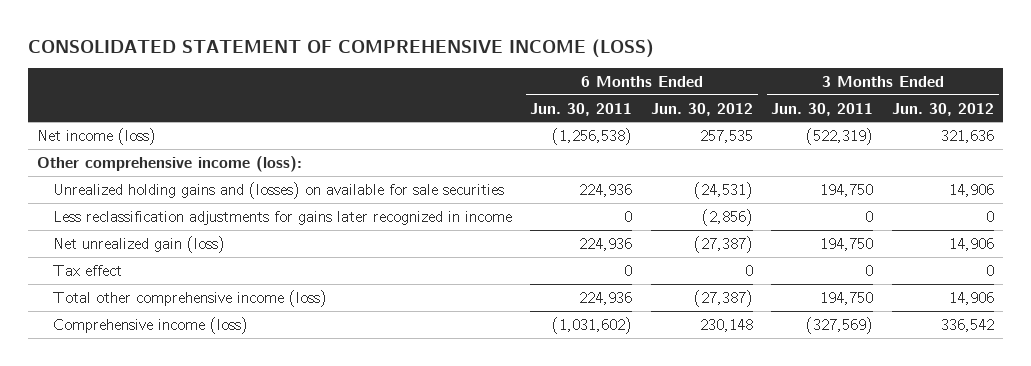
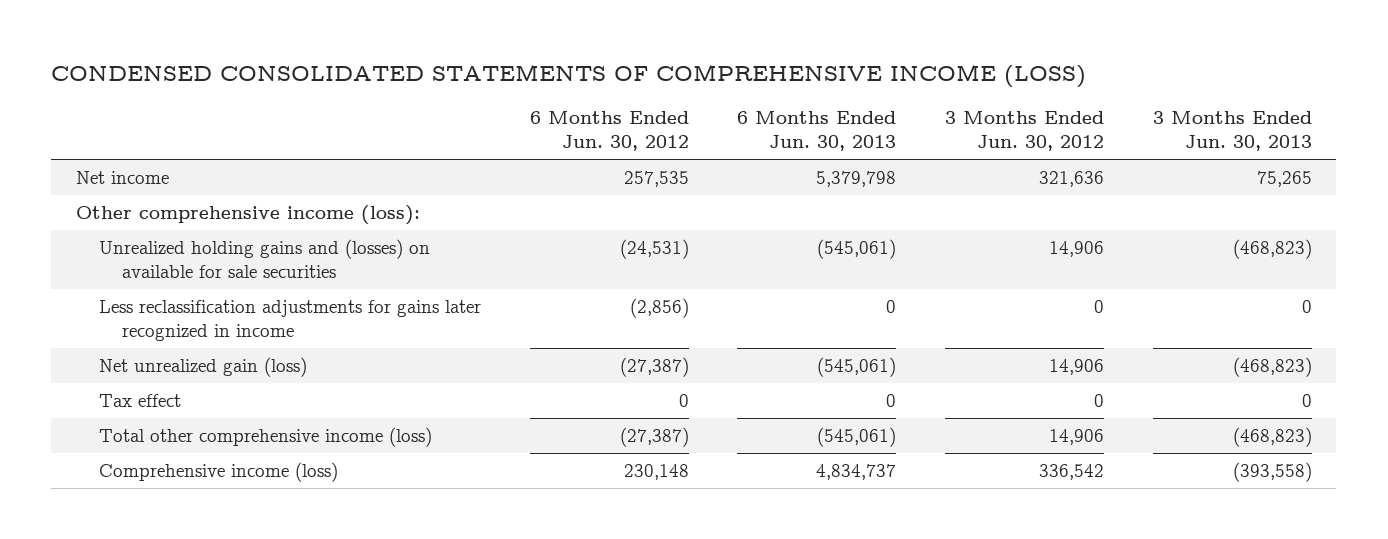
[27,38,654,58] CONSOLIDATED STATEMENT OF COMPREHENSIVE INCOME (LOSS) -> [51,63,1087,88] CONDENSED CONSOLIDATED STATEMENTS OF COMPREHENSIVE INCOME (LOSS)
[530,102,633,116] Jun. 30, 2011 -> none
[771,102,874,116] Jun. 30, 2011 -> none
none -> [737,110,897,152] 6 Months Ended Jun. 30, 2013
none -> [1152,110,1312,152] 3 Months Ended Jun. 30, 2013
[37,127,157,145] Net income (loss) -> [75,171,169,185] Net income

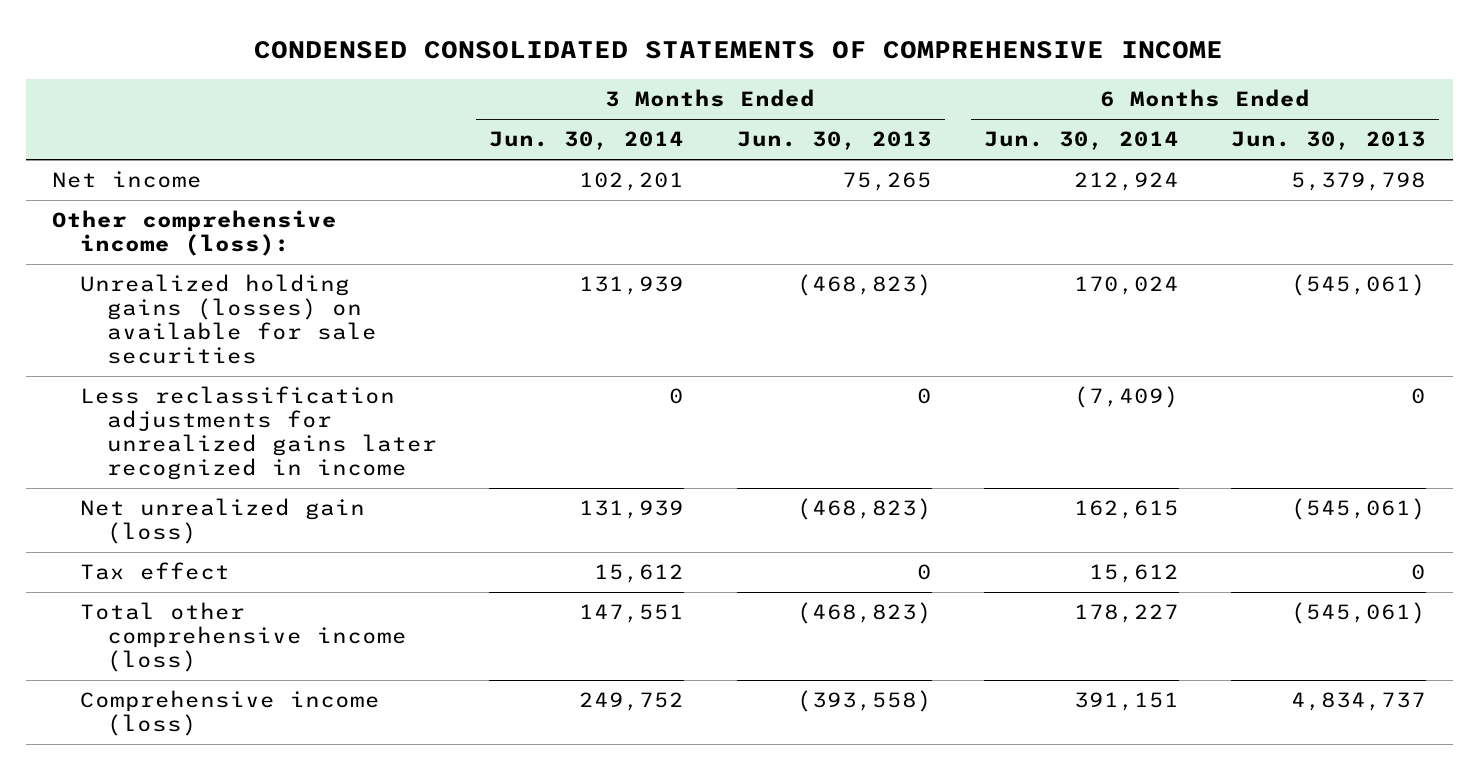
[51,63,1087,88] CONDENSED CONSOLIDATED STATEMENTS OF COMPREHENSIVE INCOME (LOSS) -> [254,41,1224,60] CONDENSED CONSOLIDATED STATEMENTS OF COMPREHENSIVE INCOME
[529,110,689,152] 6 Months Ended Jun. 30, 2012 -> none
[945,110,1105,152] 3 Months Ended Jun. 30, 2012 -> none
none -> [489,131,685,151] Jun. 30, 2014
none -> [983,131,1179,151] Jun. 30, 2014
[99,239,431,279] Unrealized holding gains and (losses) on available for sale securities -> [79,274,377,364] Unrealized holding gains (losses) on available for sale securities
[99,300,482,342] Less reclassification adjustments for gains later recognized in income -> [79,386,437,480] Less reclassification adjustments for unrealized gains later recognized in income

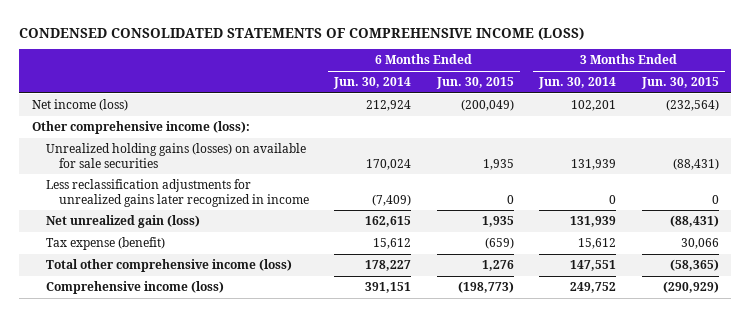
[254,41,1224,60] CONDENSED CONSOLIDATED STATEMENTS OF COMPREHENSIVE INCOME -> [19,26,585,40] CONDENSED CONSOLIDATED STATEMENTS OF COMPREHENSIVE INCOME (LOSS)
[736,131,932,151] Jun. 30, 2013 -> none
[1231,131,1427,151] Jun. 30, 2013 -> none
none -> [435,77,514,90] Jun. 30, 2015
none -> [640,77,719,90] Jun. 30, 2015
[52,171,203,189] Net income -> [31,99,128,112] Net income (loss)
[79,562,230,581] Tax effect -> [45,237,165,251] Tax expense (benefit)

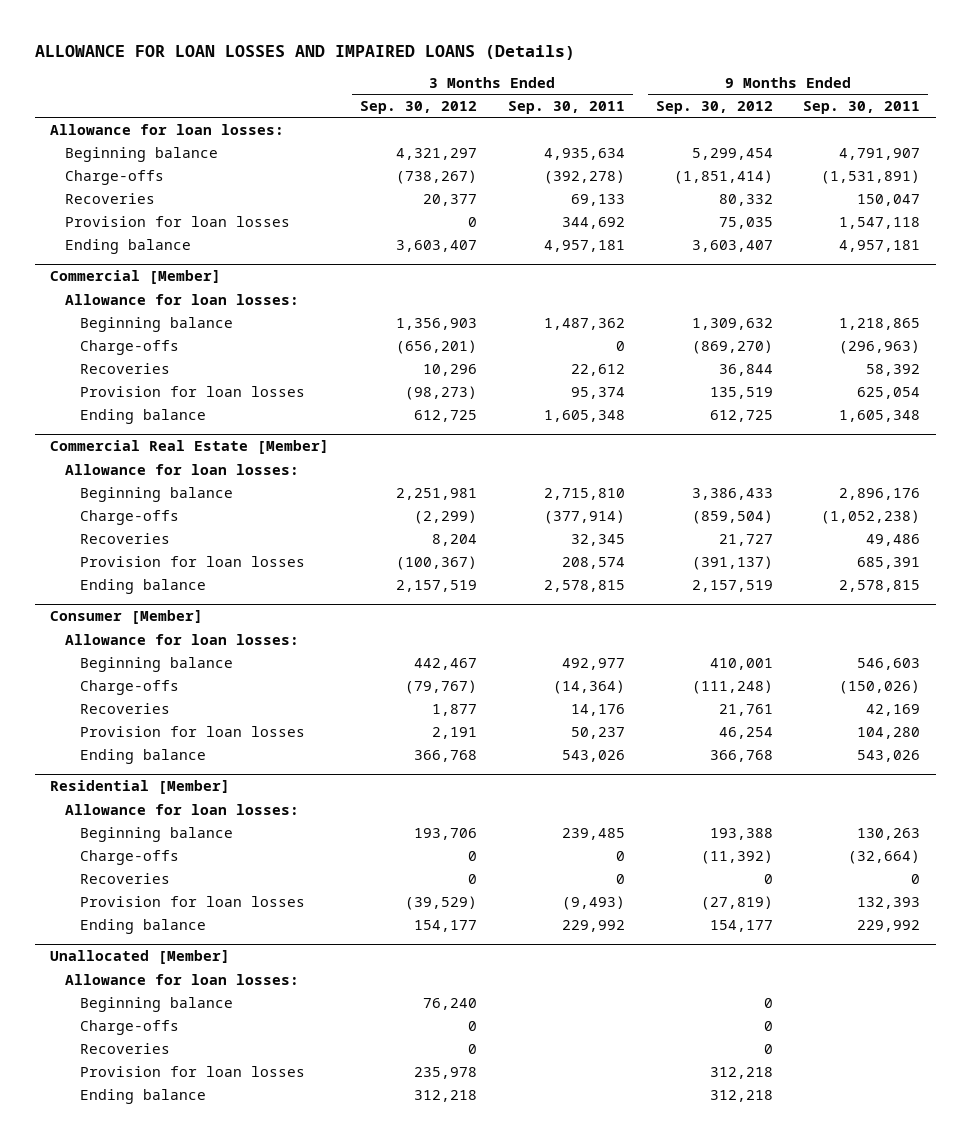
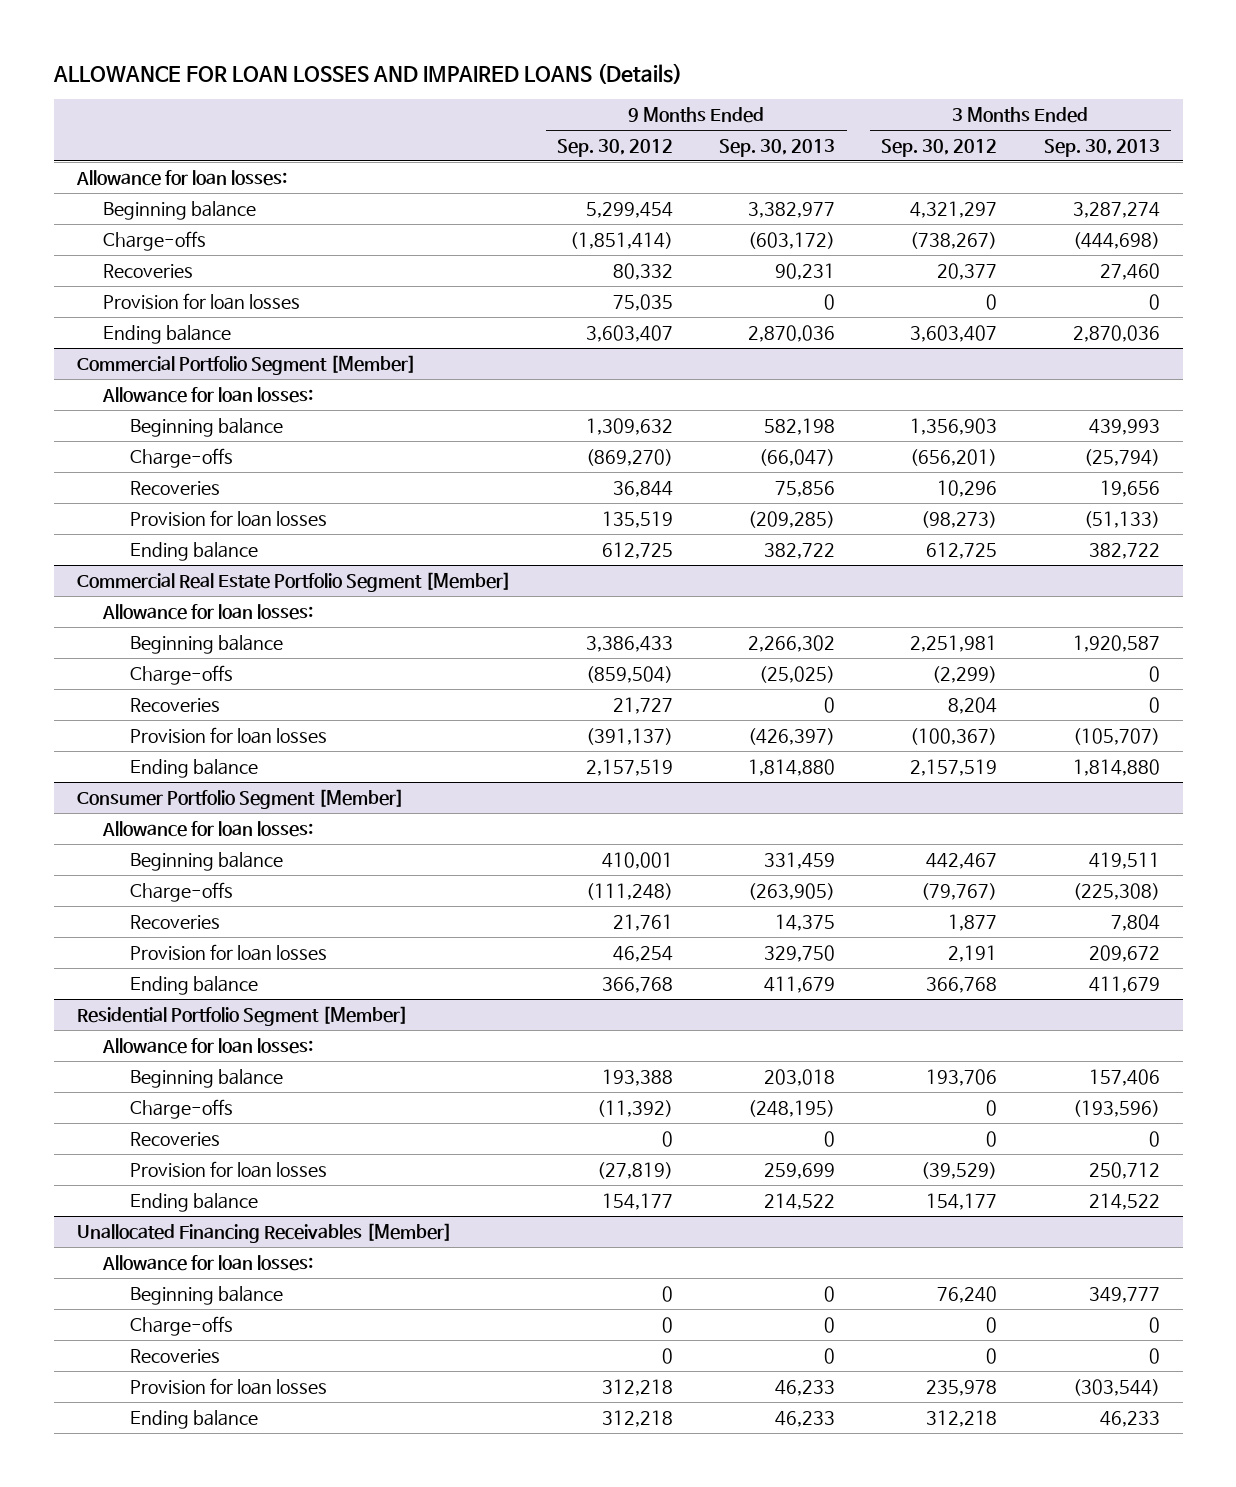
[507,100,625,114] Sep. 30, 2011 -> none
[803,100,921,114] Sep. 30, 2011 -> none
none -> [719,138,836,157] Sep. 30, 2013
none -> [1043,138,1160,157] Sep. 30, 2013
[50,270,222,285] Commercial [Member] -> [76,354,416,375] Commercial Portfolio Segment [Member]
[50,440,330,455] Commercial Real Estate [Member] -> [76,571,511,592] Commercial Real Estate Portfolio Segment [Member]
[50,610,204,625] Consumer [Member] -> [76,788,404,809] Consumer Portfolio Segment [Member]
[50,780,231,795] Residential [Member] -> [76,1005,408,1026] Residential Portfolio Segment [Member]
[50,950,231,965] Unallocated [Member] -> [76,1222,452,1243] Unallocated Financing Receivables [Member]

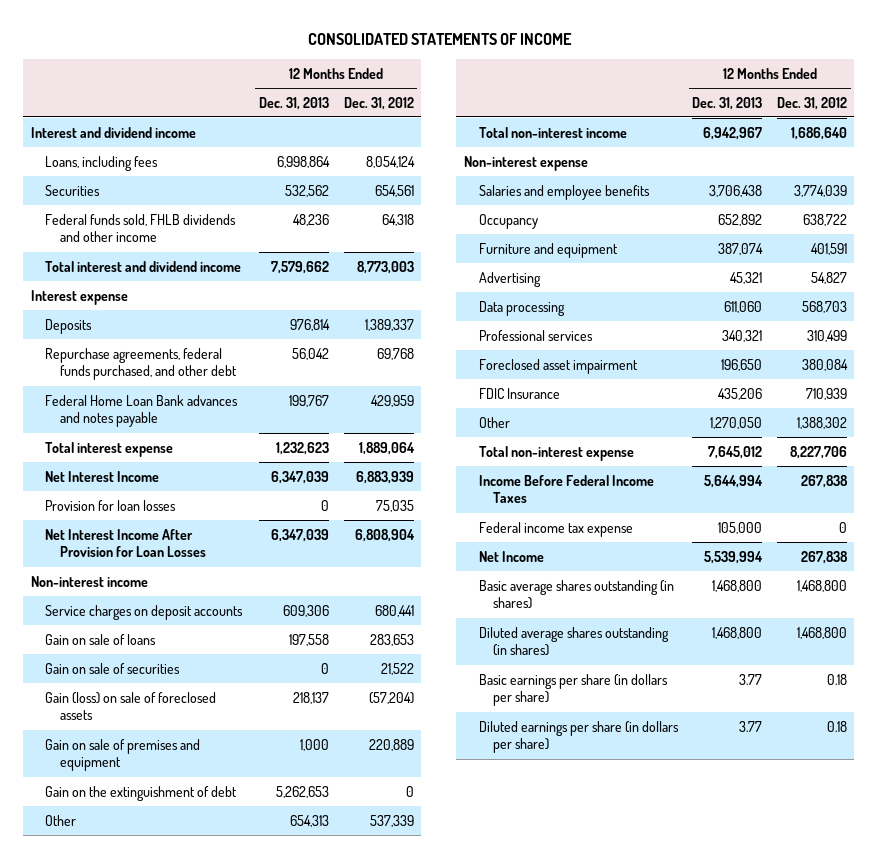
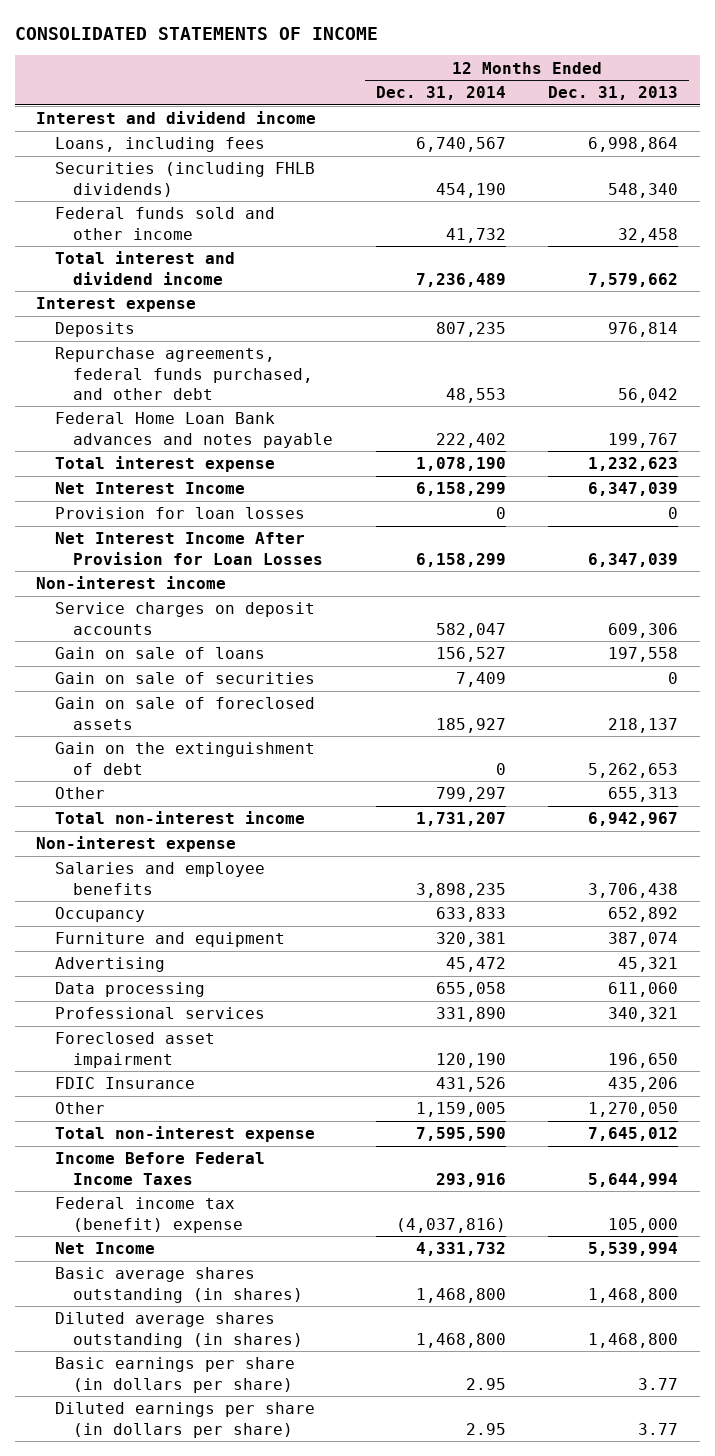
[343,96,414,110] Dec. 31, 2012 -> none
none -> [375,86,506,101] Dec. 31, 2014
[45,184,101,196] Securities -> [54,162,315,197] Securities (including FHLB dividends)
[285,184,330,197] 532,562 -> [608,182,679,198] 548,340
[45,213,237,243] Federal funds sold, FHLB dividends and other income -> [54,207,275,240] Federal funds sold and other income
[293,213,330,226] 48,236 -> [618,227,679,243] 32,458
[45,738,201,772] Gain on sale of premises and equipment -> none
[45,691,217,721] Gain (loss) on sale of foreclosed assets -> [54,697,315,730] Gain on sale of foreclosed assets
[290,814,330,827] 654,313 -> [608,787,679,803] 655,313
[478,521,633,537] Federal income tax expense -> [54,1197,244,1233] Federal income tax (benefit) expense

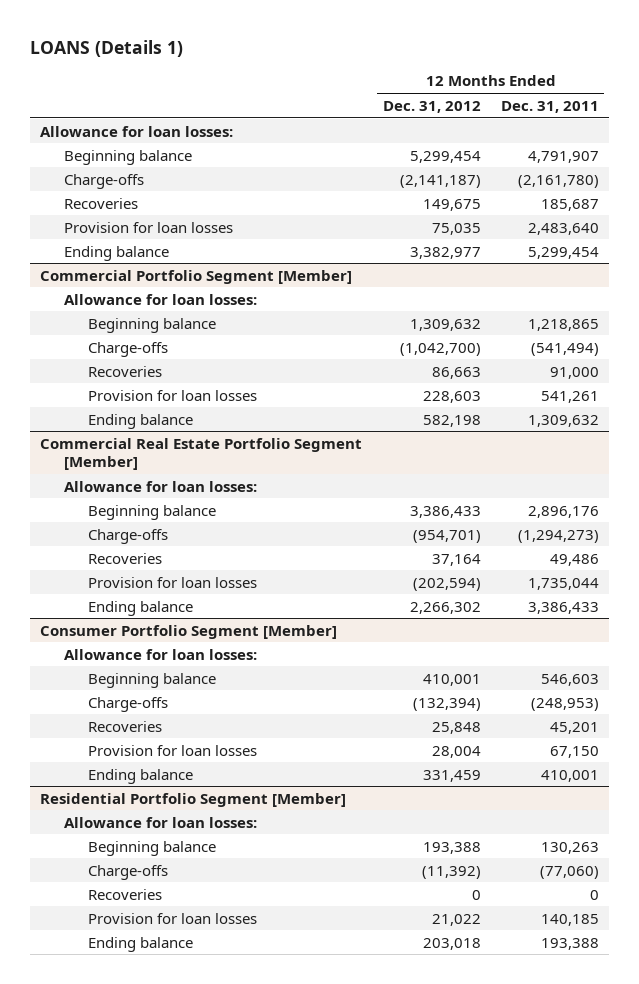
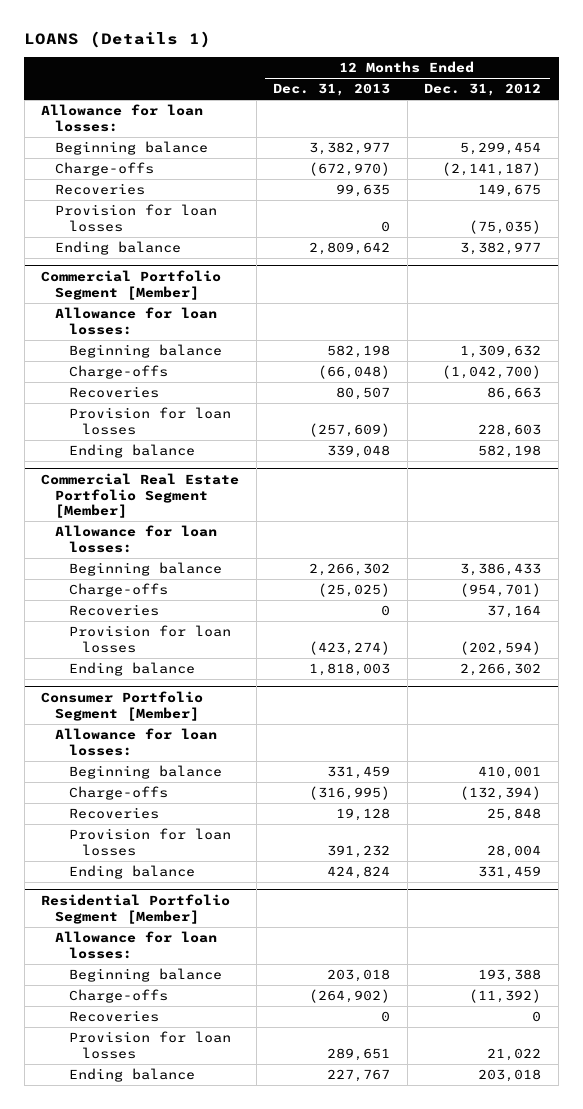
[500,100,599,113] Dec. 31, 2011 -> none
none -> [273,83,391,97] Dec. 31, 2013
[431,222,481,235] 75,035 -> [469,219,542,234] (75,035)

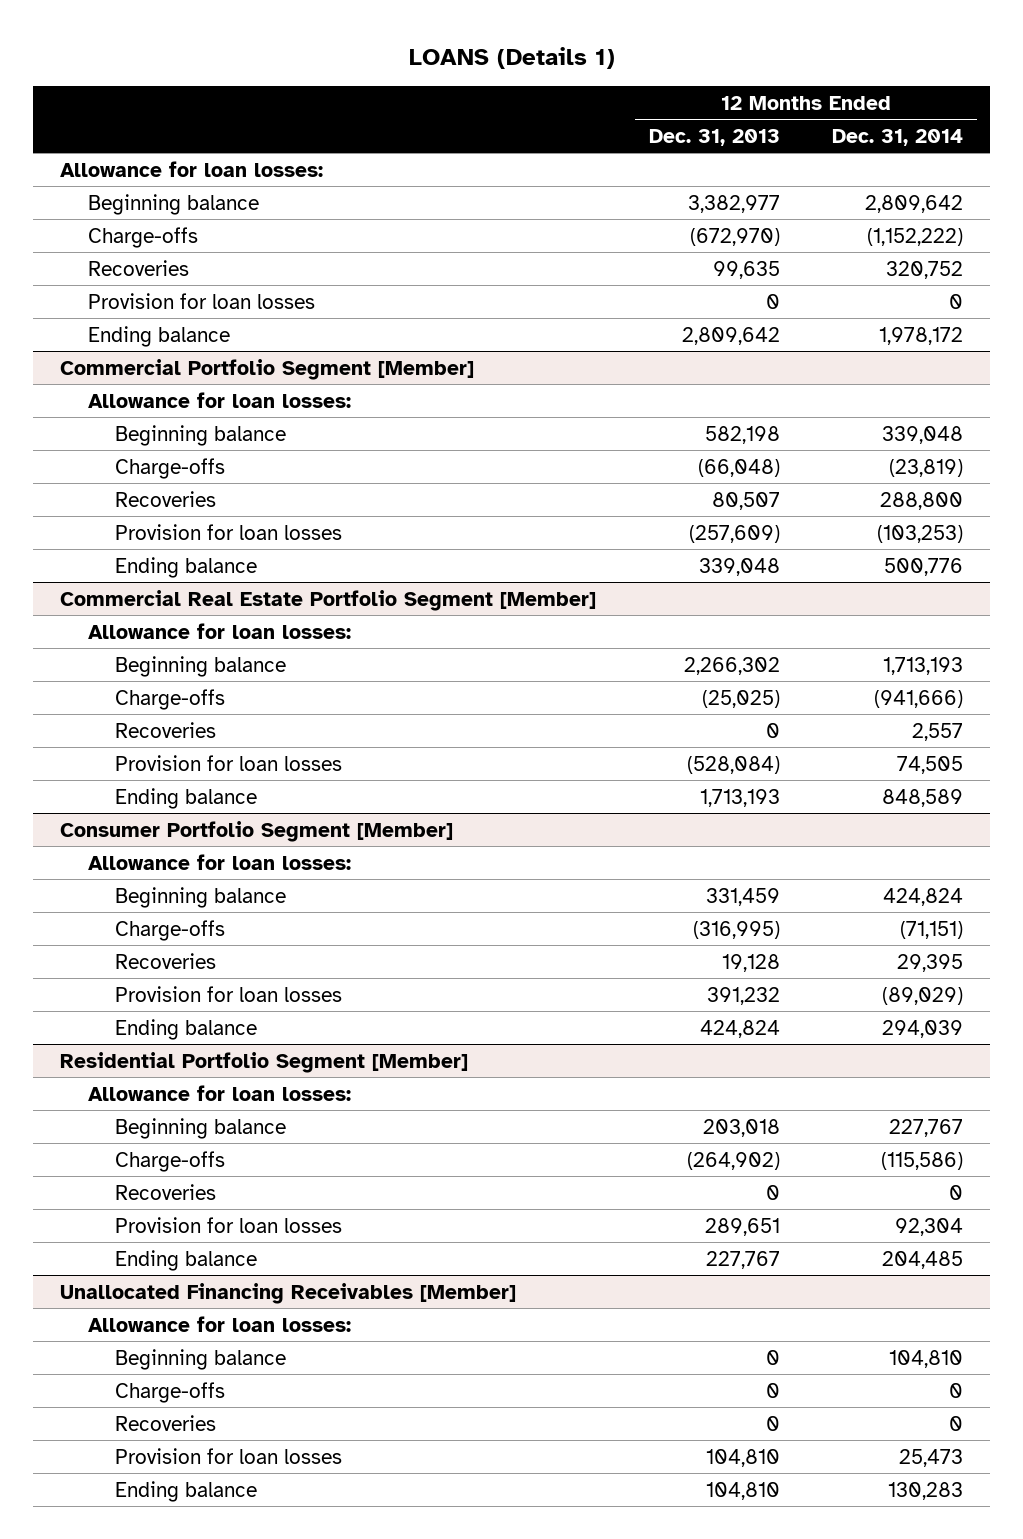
[424,83,542,97] Dec. 31, 2012 -> none
none -> [832,128,964,146] Dec. 31, 2014
[309,640,391,655] (423,274) -> [686,755,780,774] (528,084)
[309,663,391,677] 1,818,003 -> [699,788,780,807] 1,713,193
none -> [59,1282,516,1304] Unallocated Financing Receivables [Member]
none -> [87,1315,351,1332] Allowance for loan losses:
none -> [115,1348,287,1370] Beginning balance
none -> [115,1381,226,1403] Charge-offs
none -> [115,1414,217,1431] Recoveries
none -> [115,1447,343,1464] Provision for loan losses
none -> [115,1480,258,1502] Ending balance

